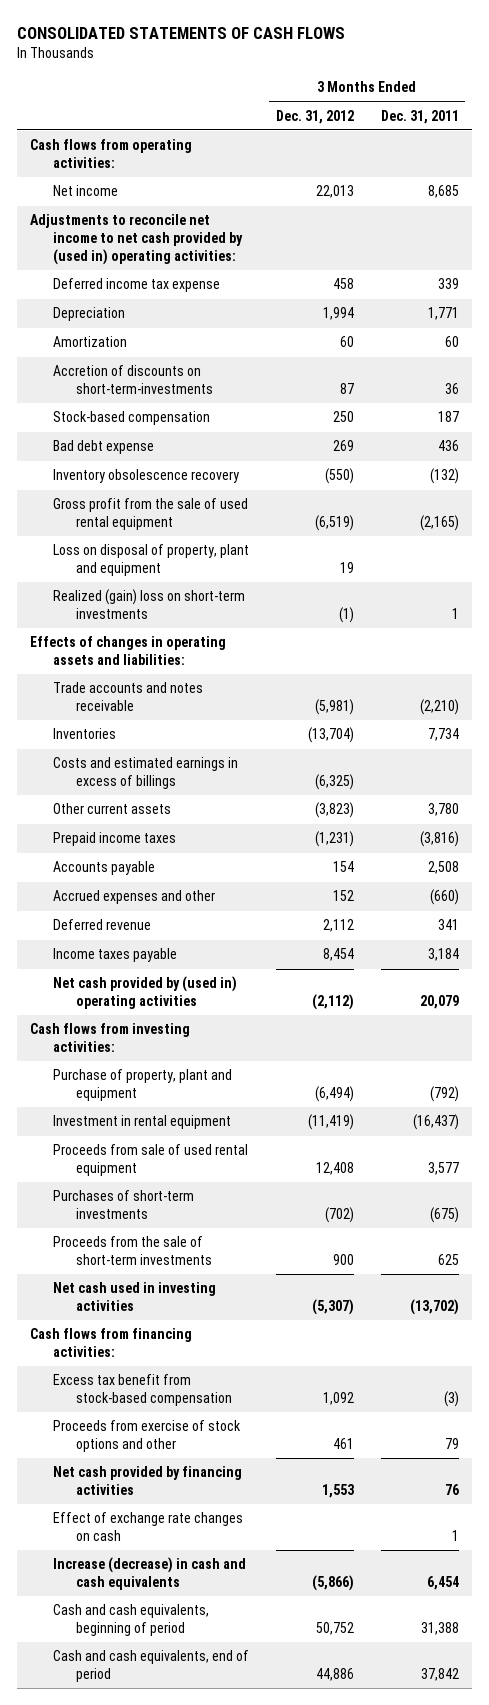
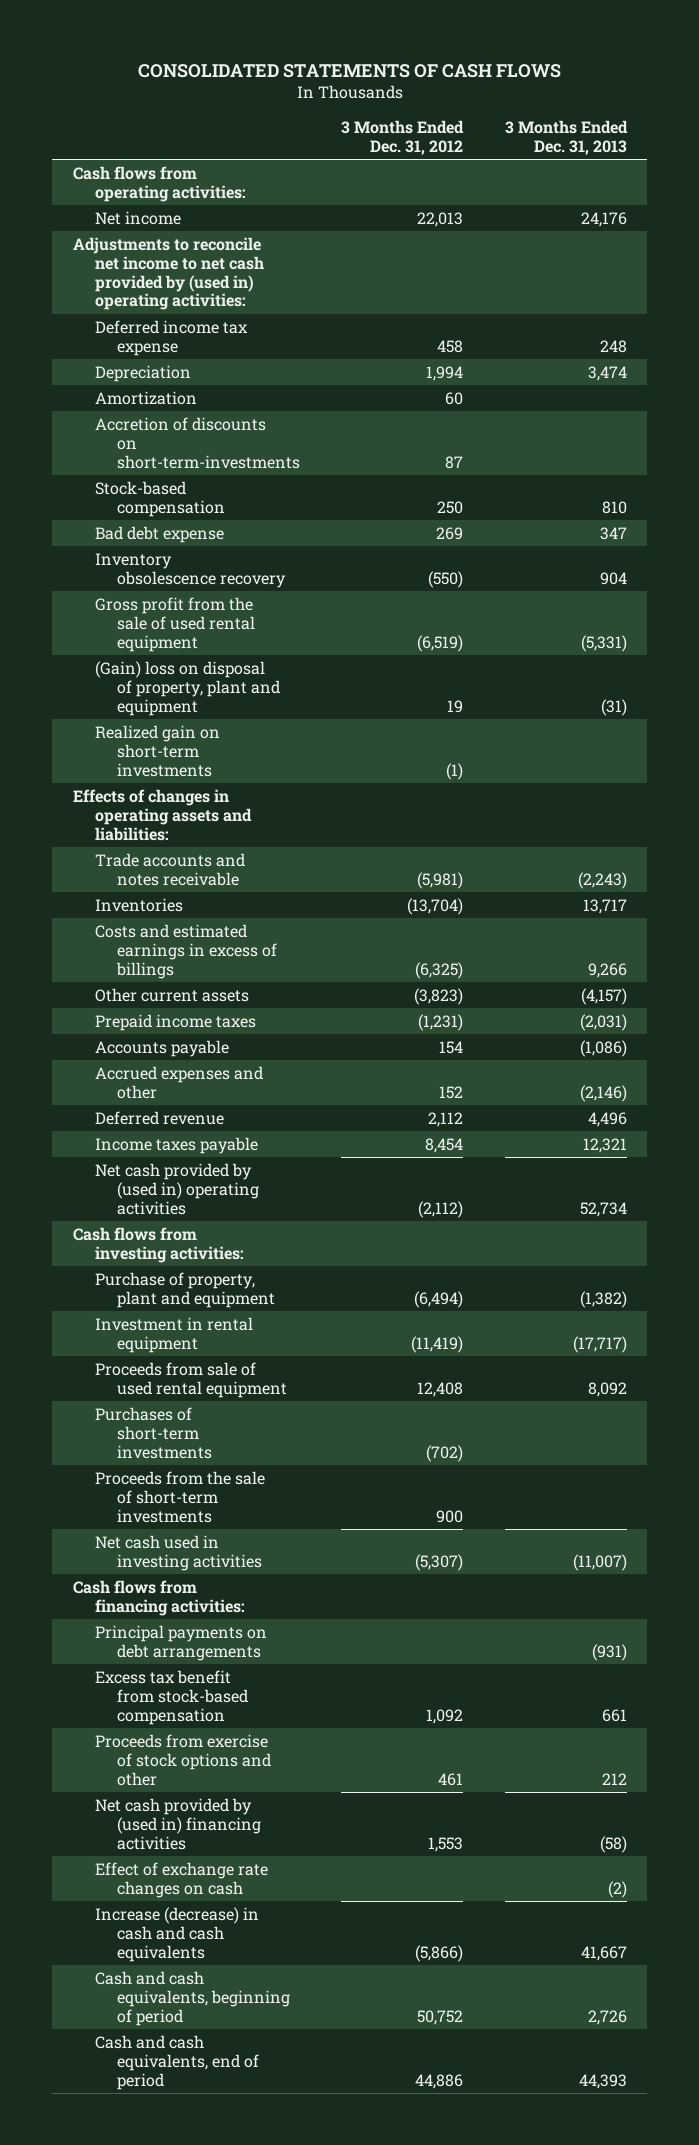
[380,109,459,124] Dec. 31, 2011 -> none
none -> [504,119,628,155] 3 Months Ended Dec. 31, 2013
[53,544,250,576] Loss on disposal of property, plant and equipment -> [95,660,281,716] (Gain) loss on disposal of property, plant and equipment
[53,589,246,619] Realized (gain) loss on short-term investments -> [95,724,221,777] Realized gain on short-term investments
none -> [95,1624,268,1661] Principal payments on debt arrangements
[53,1466,243,1495] Net cash provided by financing activities -> [95,1797,262,1850] Net cash provided by (used in) financing activities

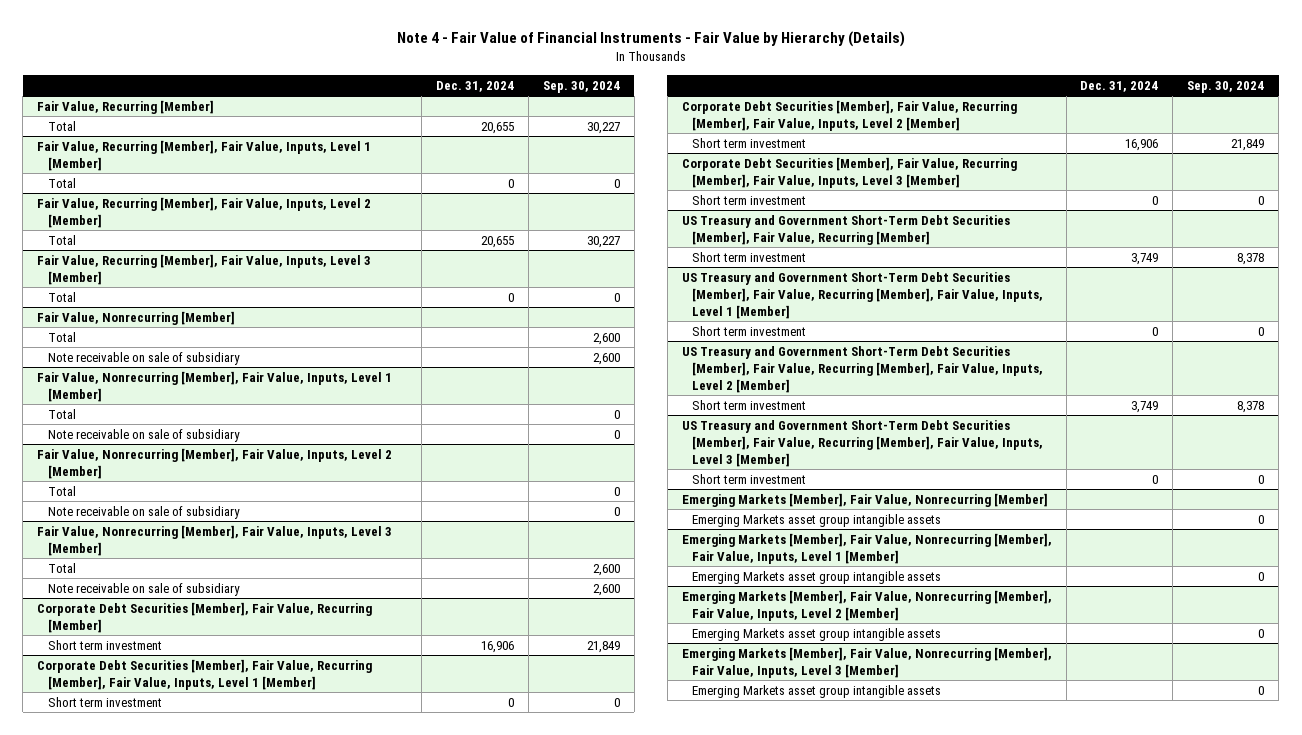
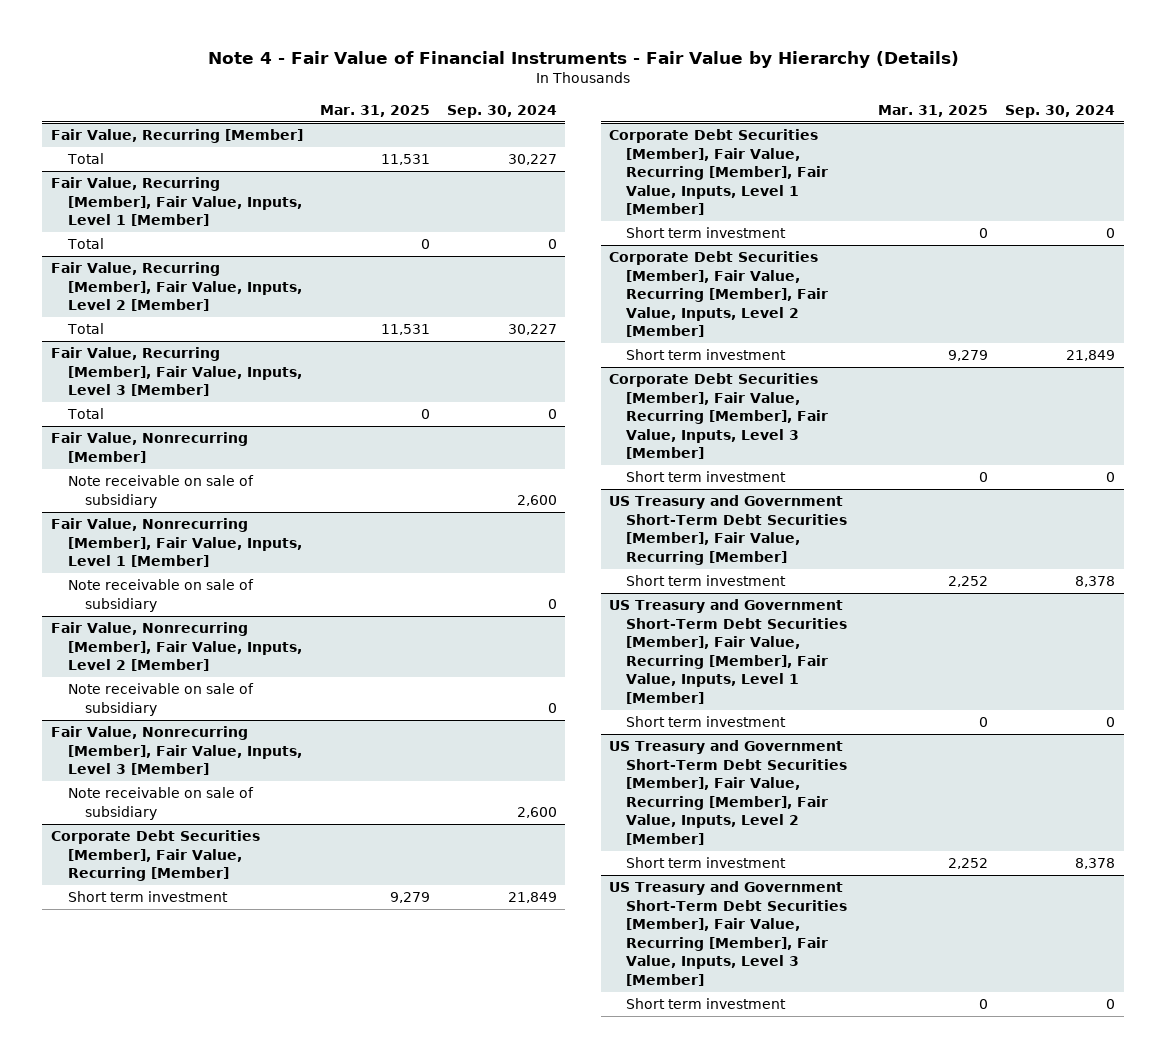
[436,80,515,92] Dec. 31, 2024 -> none
none -> [319,104,430,117] Mar. 31, 2025
[47,331,76,342] Total -> none
[47,408,76,419] Total -> none
[47,485,76,496] Total -> none
[47,562,76,573] Total -> none
[681,492,1048,507] Emerging Markets [Member], Fair Value, Nonrecurring [Member] -> none
[692,513,942,527] Emerging Markets asset group intangible assets -> none
[681,532,1052,564] Emerging Markets [Member], Fair Value, Nonrecurring [Member], Fair Value, Inputs, Level 1 [Member] -> none
[692,570,942,584] Emerging Markets asset group intangible assets -> none
[681,589,1052,621] Emerging Markets [Member], Fair Value, Nonrecurring [Member], Fair Value, Inputs, Level 2 [Member] -> none
[692,627,942,641] Emerging Markets asset group intangible assets -> none
[681,646,1052,678] Emerging Markets [Member], Fair Value, Nonrecurring [Member], Fair Value, Inputs, Level 3 [Member] -> none
[692,684,942,698] Emerging Markets asset group intangible assets -> none

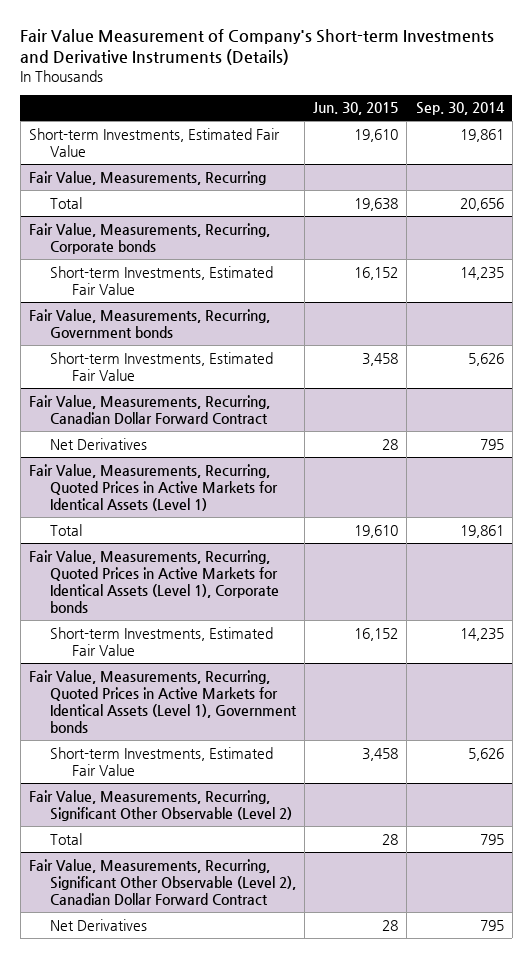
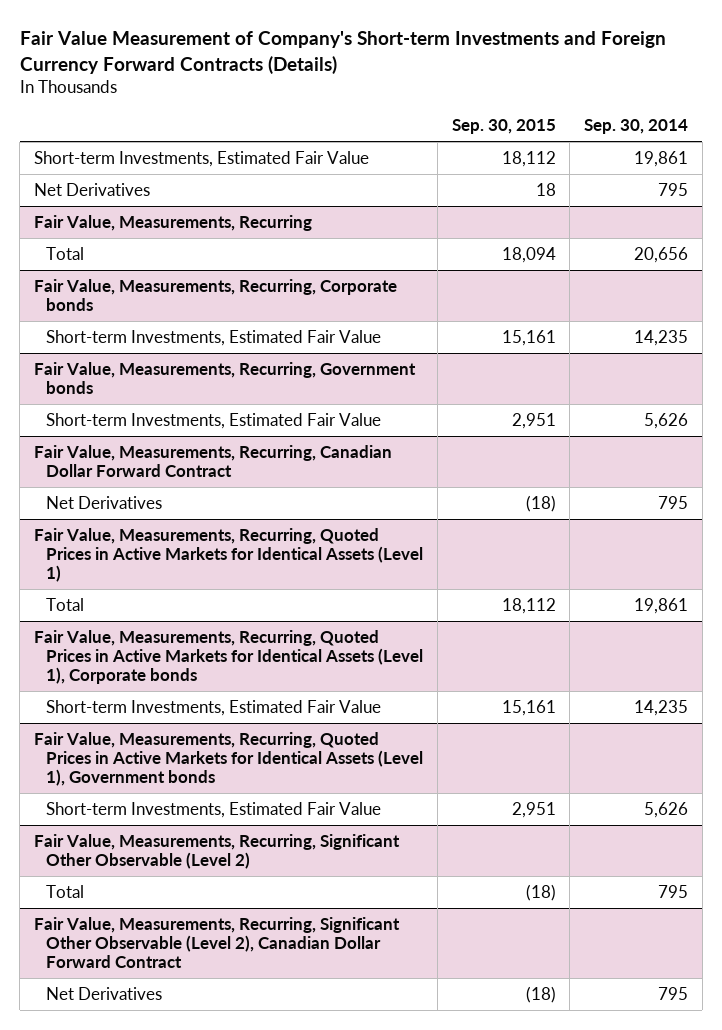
[20,29,495,66] Fair Value Measurement of Company's Short-term Investments and Derivative Instruments (Details) -> [19,31,666,74] Fair Value Measurement of Company's Short-term Investments and Foreign Currency Forward Contracts (Details)
[313,102,399,116] Jun. 30, 2015 -> none
none -> [451,119,556,135] Sep. 30, 2015
none -> [33,182,150,196] Net Derivatives

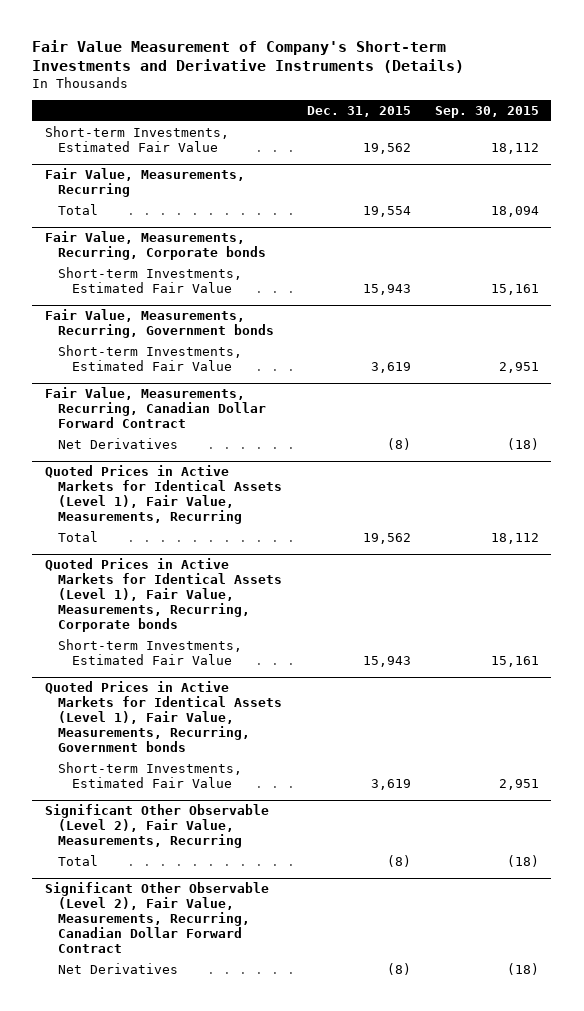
[19,31,666,74] Fair Value Measurement of Company's Short-term Investments and Foreign Currency Forward Contracts (Details) -> [32,39,465,74] Fair Value Measurement of Company's Short-term Investments and Derivative Instruments (Details)
[584,119,689,135] Sep. 30, 2014 -> none
none -> [306,106,411,118] Dec. 31, 2015
[33,182,150,196] Net Derivatives -> none
[33,527,424,583] Fair Value, Measurements, Recurring, Quoted Prices in Active Markets for Identical Assets (Level 1) -> [44,465,283,525] Quoted Prices in Active Markets for Identical Assets (Level 1), Fair Value, Measurements, Recurring
[33,629,424,685] Fair Value, Measurements, Recurring, Quoted Prices in Active Markets for Identical Assets (Level 1), Corporate bonds -> [44,558,283,633] Quoted Prices in Active Markets for Identical Assets (Level 1), Fair Value, Measurements, Recurring, Corporate bonds
[33,731,424,787] Fair Value, Measurements, Recurring, Quoted Prices in Active Markets for Identical Assets (Level 1), Government bonds -> [44,681,283,753] Quoted Prices in Active Markets for Identical Assets (Level 1), Fair Value, Measurements, Recurring, Government bonds
[33,833,400,870] Fair Value, Measurements, Recurring, Significant Other Observable (Level 2) -> [44,804,269,849] Significant Other Observable (Level 2), Fair Value, Measurements, Recurring
[33,916,400,969] Fair Value, Measurements, Recurring, Significant Other Observable (Level 2), Canadian Dollar Forward Contract -> [44,882,269,954] Significant Other Observable (Level 2), Fair Value, Measurements, Recurring, Canadian Dollar Forward Contract

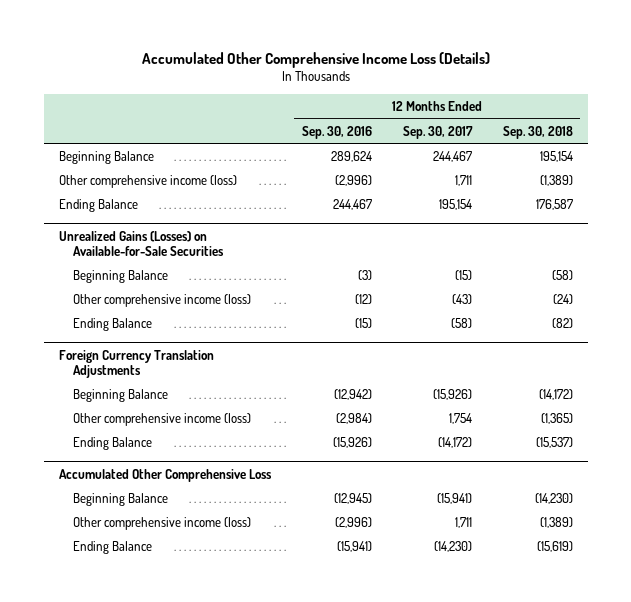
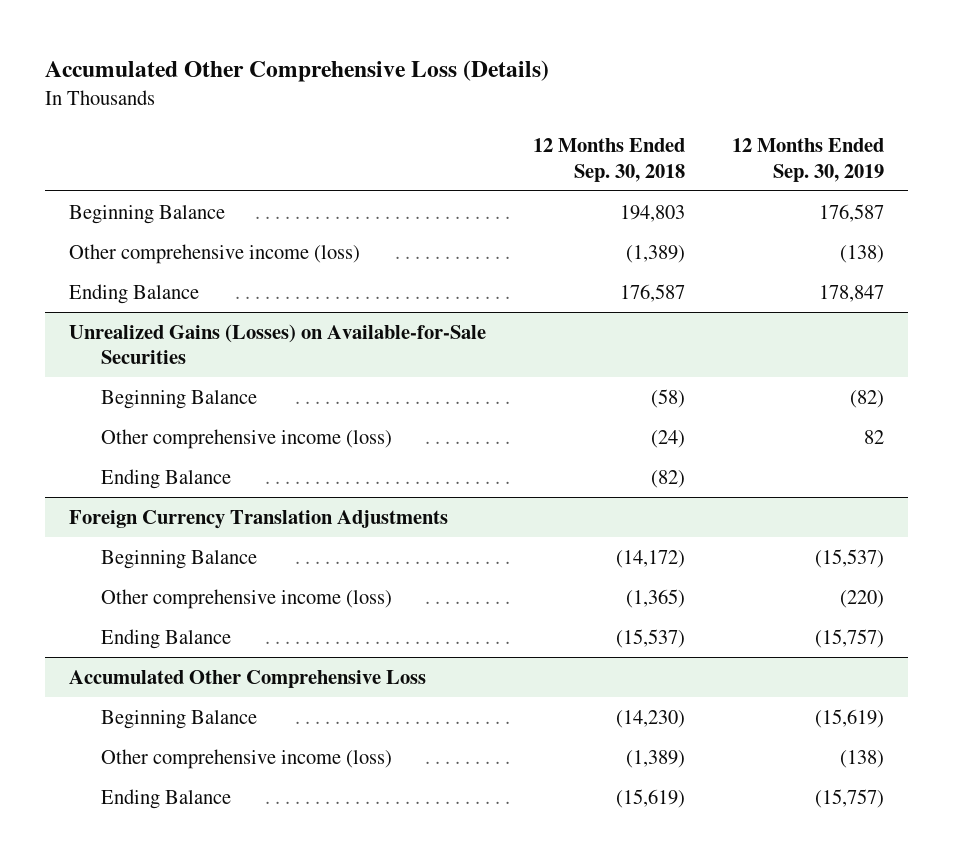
[141,51,490,68] Accumulated Other Comprehensive Income Loss (Details) -> [45,60,550,83] Accumulated Other Comprehensive Loss (Details)
[301,125,372,139] Sep. 30, 2016 -> none
[402,125,473,139] Sep. 30, 2017 -> none
none -> [732,137,885,182] 12 Months Ended Sep. 30, 2019
[539,151,573,163] 195,154 -> [620,204,686,222] 194,803

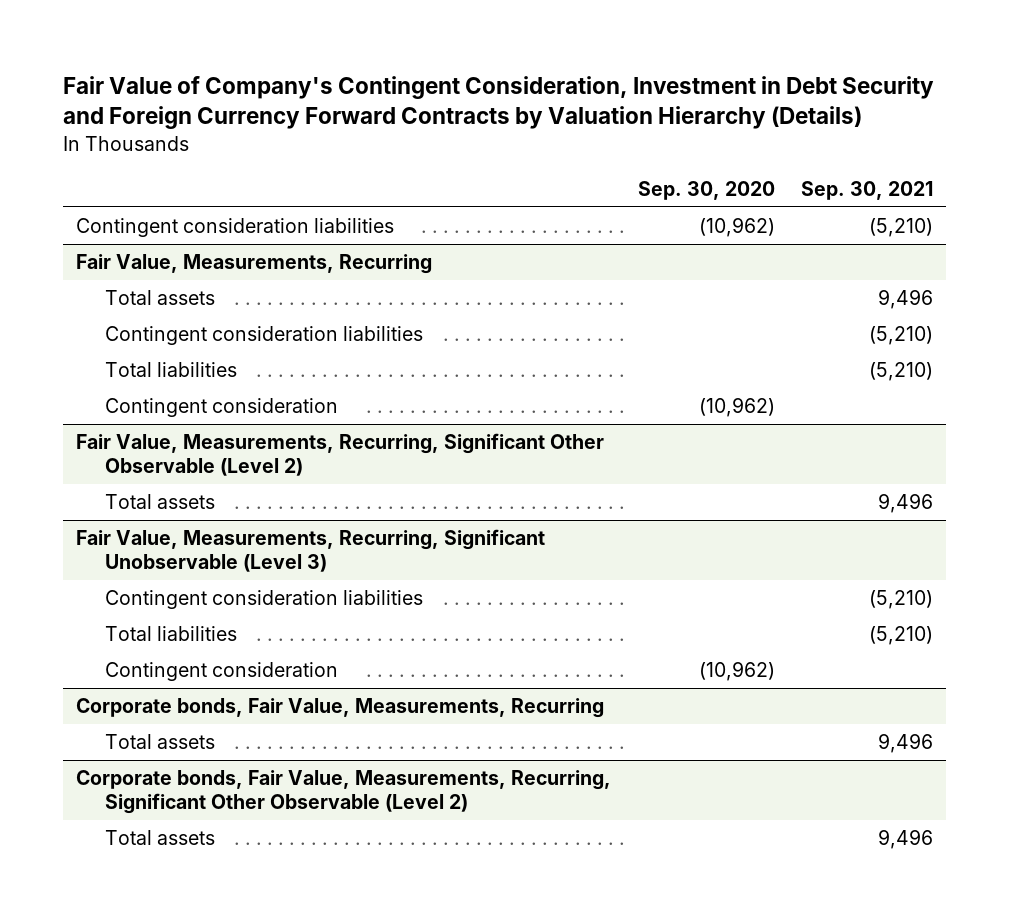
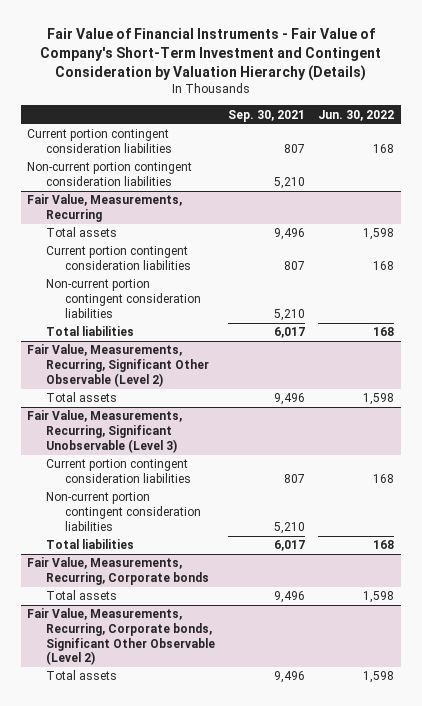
[63,75,935,130] Fair Value of Company's Contingent Consideration, Investment in Debt Security and Foreign Currency Forward Contracts by Valuation Hierarchy (Details) -> [39,28,381,81] Fair Value of Financial Instruments - Fair Value of Company's Short-Term Investment and Contingent Consideration by Valuation Hierarchy (Details)
[637,180,775,200] Sep. 30, 2020 -> none
none -> [318,109,395,121] Jun. 30, 2022
none -> [27,129,173,154] Current portion contingent consideration liabilities
[76,218,395,238] Contingent consideration liabilities -> [27,162,193,187] Non-current portion contingent consideration liabilities
[868,218,933,238] (5,210) -> [274,177,306,190] 5,210
[104,398,338,418] Contingent consideration -> none
none -> [46,246,192,271] Current portion contingent consideration liabilities
[104,326,423,346] Contingent consideration liabilities -> [46,279,202,318] Non-current portion contingent consideration liabilities
[868,326,933,346] (5,210) -> [274,308,306,321] 5,210
[868,362,933,382] (5,210) -> [274,327,306,339] 6,017
[104,662,338,682] Contingent consideration -> none
none -> [46,459,192,484] Current portion contingent consideration liabilities
[104,590,423,610] Contingent consideration liabilities -> [46,492,202,531] Non-current portion contingent consideration liabilities
[868,590,933,610] (5,210) -> [274,521,306,534] 5,210
[868,626,933,646] (5,210) -> [274,540,306,552] 6,017
[76,698,605,719] Corporate bonds, Fair Value, Measurements, Recurring -> [27,557,210,586] Fair Value, Measurements, Recurring, Corporate bonds
[76,770,612,814] Corporate bonds, Fair Value, Measurements, Recurring, Significant Other Observable (Level 2) -> [27,608,216,666] Fair Value, Measurements, Recurring, Corporate bonds, Significant Other Observable (Level 2)

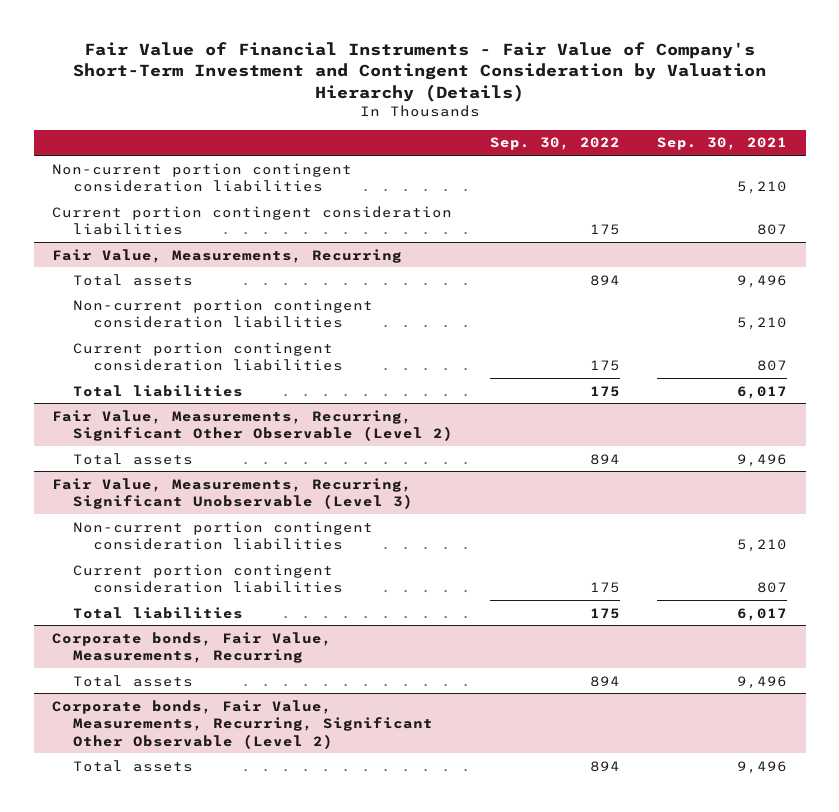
[318,109,395,121] Jun. 30, 2022 -> none
none -> [489,137,620,151] Sep. 30, 2022
[27,129,173,154] Current portion contingent consideration liabilities -> [52,205,453,236] Current portion contingent consideration liabilities
[46,246,192,271] Current portion contingent consideration liabilities -> [72,341,344,372] Current portion contingent consideration liabilities
[46,459,192,484] Current portion contingent consideration liabilities -> [72,563,344,594] Current portion contingent consideration liabilities
[27,557,210,586] Fair Value, Measurements, Recurring, Corporate bonds -> [52,631,333,664] Corporate bonds, Fair Value, Measurements, Recurring
[27,608,216,666] Fair Value, Measurements, Recurring, Corporate bonds, Significant Other Observable (Level 2) -> [52,699,433,749] Corporate bonds, Fair Value, Measurements, Recurring, Significant Other Observable (Level 2)

